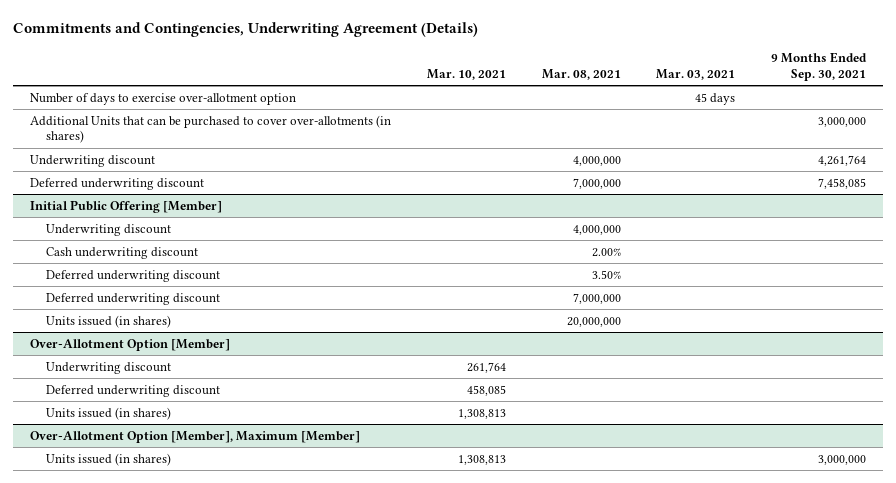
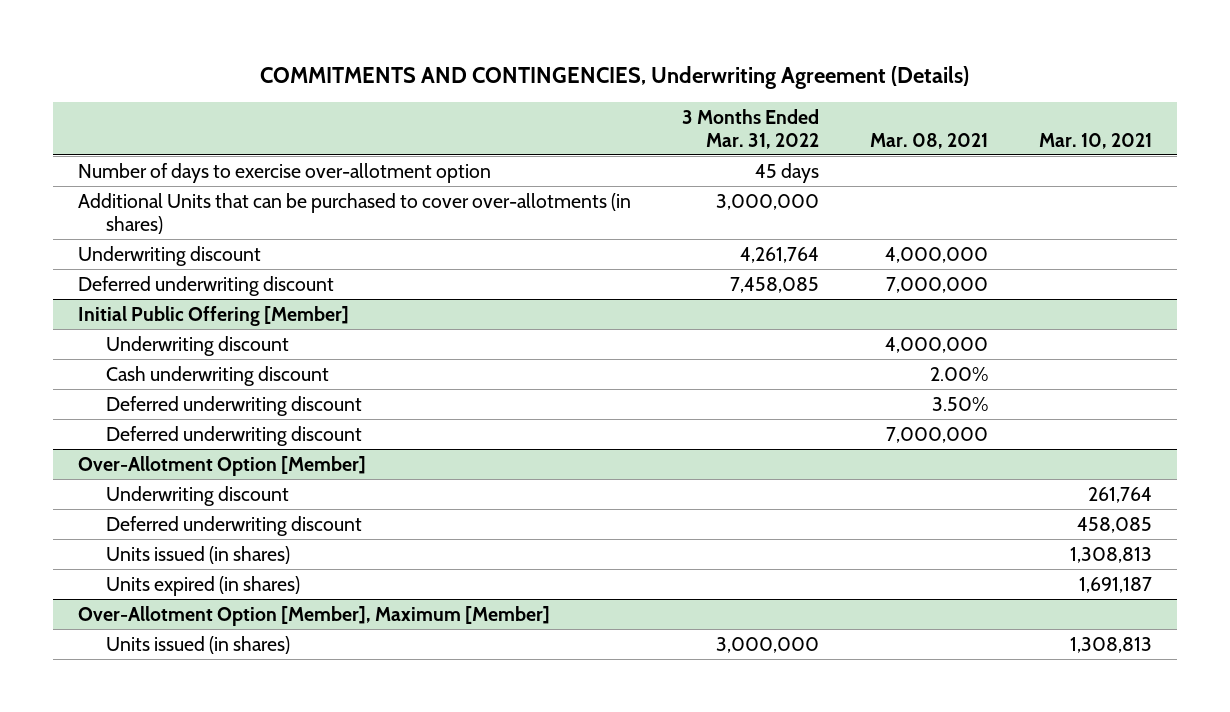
[12,22,478,38] Commitments and Contingencies, Underwriting Agreement (Details) -> [260,65,970,89] COMMITMENTS AND CONTINGENCIES, Underwriting Agreement (Details)
[656,68,736,80] Mar. 03, 2021 -> none
[770,52,867,81] 9 Months Ended Sep. 30, 2021 -> none
none -> [682,108,820,149] 3 Months Ended Mar. 31, 2022
[46,314,172,328] Units issued (in shares) -> none
none -> [105,575,300,596] Units expired (in shares)

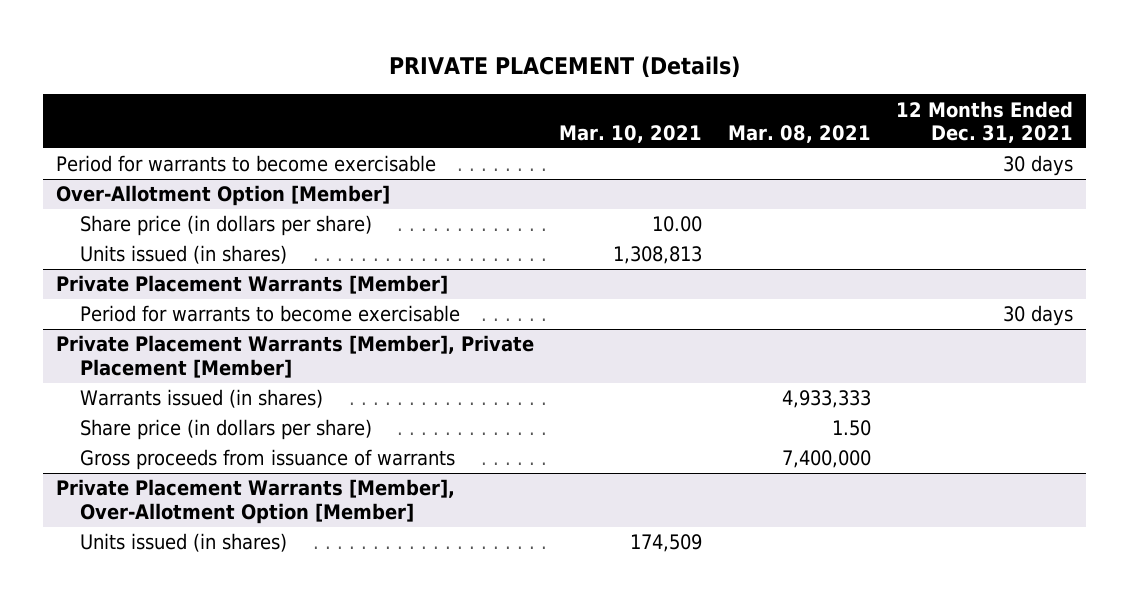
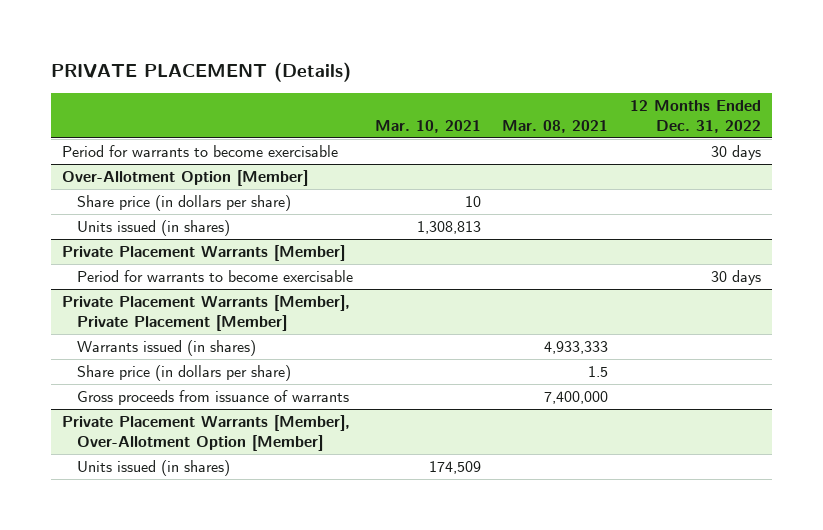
[896,100,1074,143] 12 Months Ended Dec. 31, 2021 -> none
none -> [630,99,762,134] 12 Months Ended Dec. 31, 2022
[652,216,703,233] 10.00 -> [464,196,481,208] 10
[831,420,871,437] 1.50 -> [588,366,609,378] 1.5

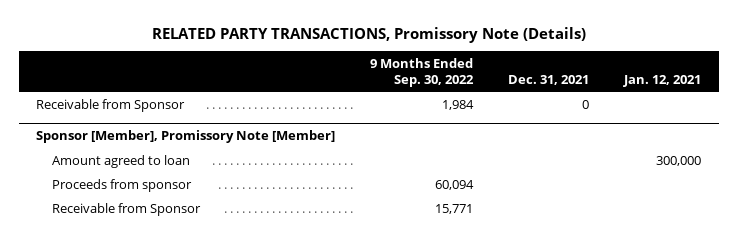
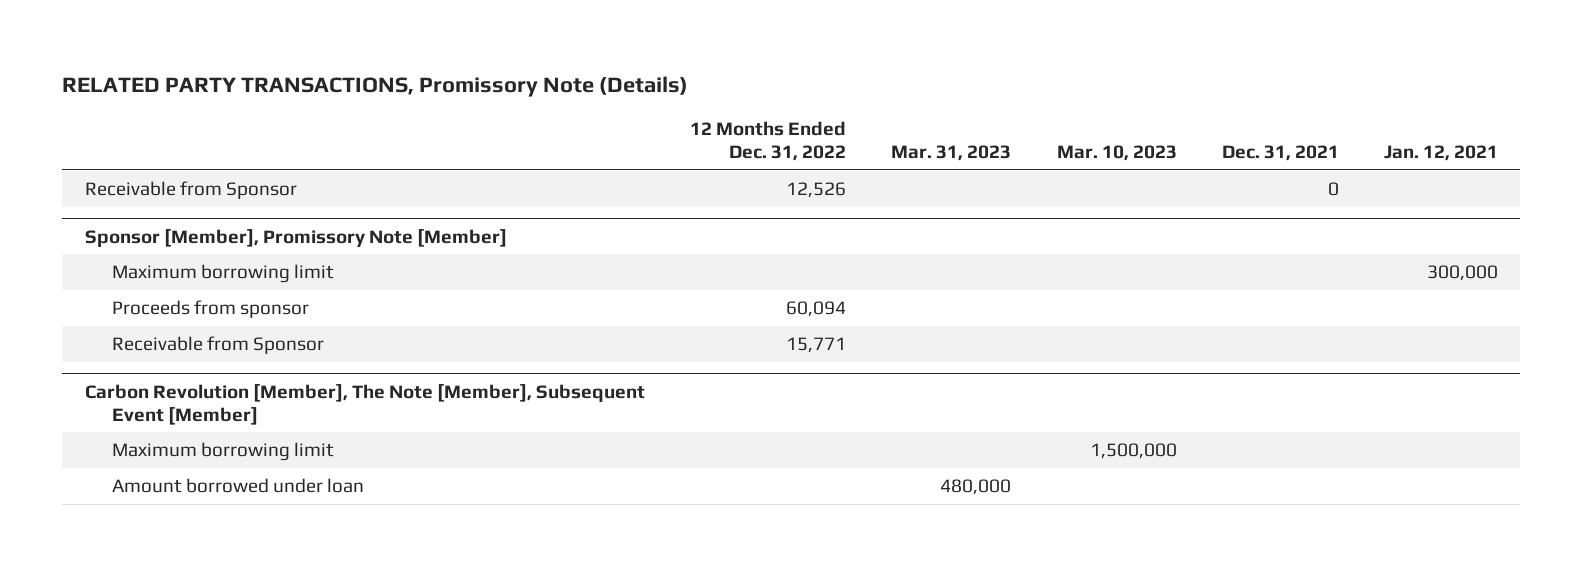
[370,58,475,87] 9 Months Ended Sep. 30, 2022 -> none
none -> [690,120,847,161] 12 Months Ended Dec. 31, 2022
none -> [891,144,1012,161] Mar. 31, 2023
none -> [1056,144,1177,161] Mar. 10, 2023
[52,154,191,168] Amount agreed to loan -> none
none -> [111,264,334,284] Maximum borrowing limit
none -> [84,383,645,425] Carbon Revolution [Member], The Note [Member], Subsequent Event [Member]
none -> [111,442,334,462] Maximum borrowing limit
none -> [111,478,364,494] Amount borrowed under loan

